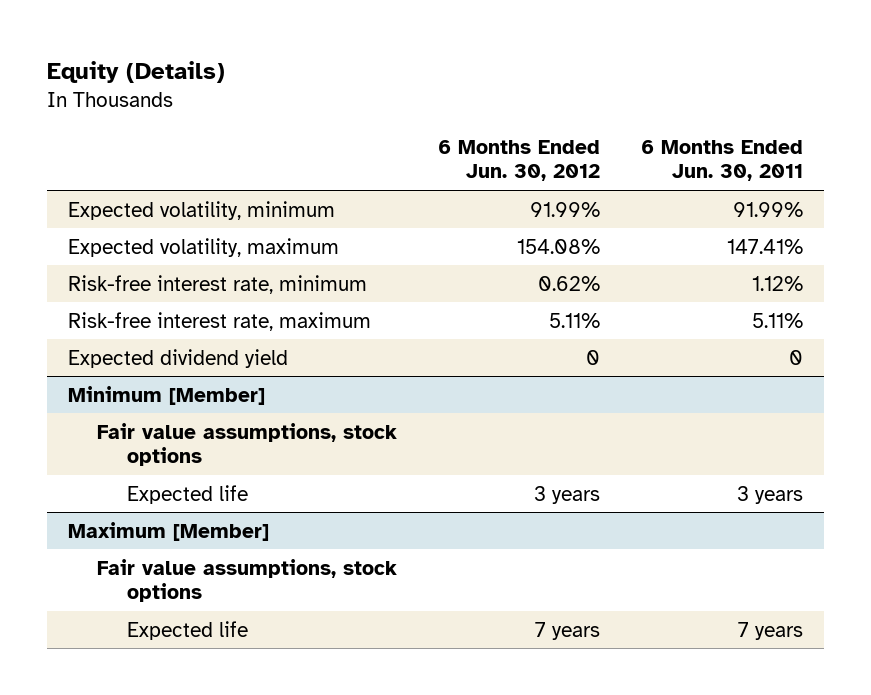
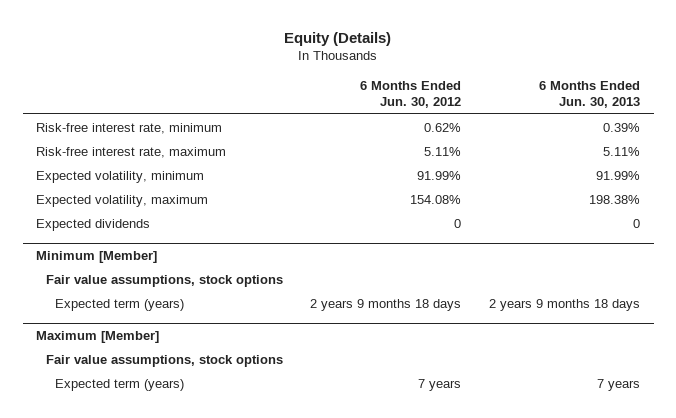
[641,139,804,182] 6 Months Ended Jun. 30, 2011 -> none
none -> [538,80,640,109] 6 Months Ended Jun. 30, 2013
[67,200,335,220] Expected volatility, minimum -> [36,170,205,183] Expected volatility, minimum
[67,237,339,257] Expected volatility, maximum -> [36,194,209,207] Expected volatility, maximum
[67,348,288,368] Expected dividend yield -> [36,218,151,231] Expected dividends
[126,484,248,504] Expected life -> [55,298,185,311] Expected term (years)
[534,485,601,504] 3 years -> [310,298,462,311] 2 years 9 months 18 days
[126,620,248,640] Expected life -> [55,378,185,391] Expected term (years)

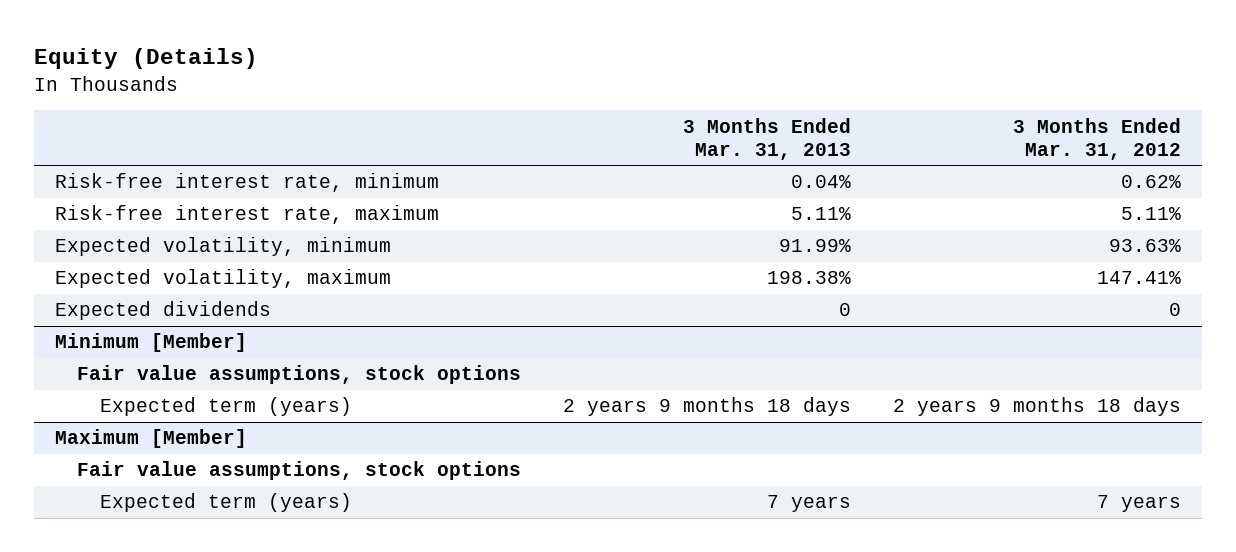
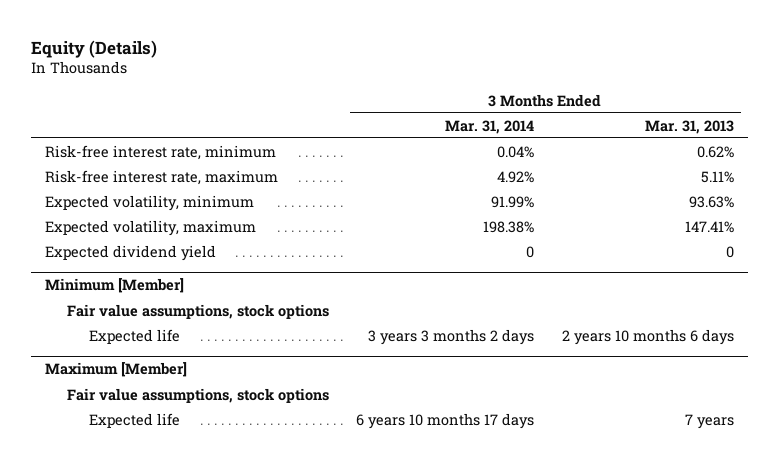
[1013,117,1182,160] 3 Months Ended Mar. 31, 2012 -> none
none -> [445,119,535,134] Mar. 31, 2014
[791,175,852,189] 0.04% -> [696,145,734,158] 0.62%
[779,239,852,253] 91.99% -> [688,195,734,208] 93.63%
[767,271,852,285] 198.38% -> [684,220,734,233] 147.41%
[54,301,271,321] Expected dividends -> [44,244,216,261] Expected dividend yield
[100,397,353,417] Expected term (years) -> [89,328,181,344] Expected life
[563,397,852,417] 2 years 9 months 18 days -> [561,328,734,345] 2 years 10 months 6 days
[100,493,353,513] Expected term (years) -> [89,412,181,428] Expected life

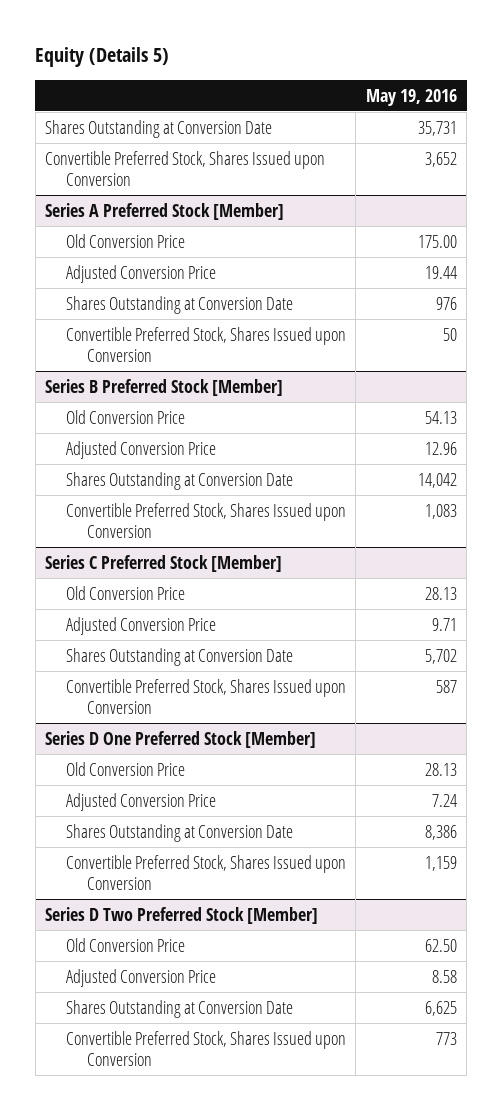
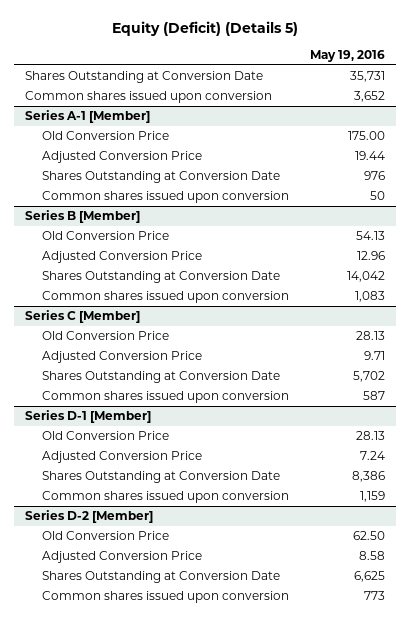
[35,47,170,68] Equity (Details 5) -> [111,20,298,36] Equity (Deficit) (Details 5)
[45,150,326,186] Convertible Preferred Stock, Shares Issued upon Conversion -> [24,91,272,104] Common shares issued upon conversion
[45,202,285,220] Series A Preferred Stock [Member] -> [24,110,150,124] Series A-1 [Member]
[66,326,347,362] Convertible Preferred Stock, Shares Issued upon Conversion -> [41,191,289,204] Common shares issued upon conversion
[45,378,284,396] Series B Preferred Stock [Member] -> [24,210,140,224] Series B [Member]
[66,502,347,538] Convertible Preferred Stock, Shares Issued upon Conversion -> [41,291,289,304] Common shares issued upon conversion
[45,554,283,572] Series C Preferred Stock [Member] -> [24,310,140,324] Series C [Member]
[66,678,347,714] Convertible Preferred Stock, Shares Issued upon Conversion -> [41,391,289,404] Common shares issued upon conversion
[45,730,317,748] Series D One Preferred Stock [Member] -> [24,410,151,424] Series D-1 [Member]
[66,854,347,890] Convertible Preferred Stock, Shares Issued upon Conversion -> [41,491,289,504] Common shares issued upon conversion
[45,906,319,924] Series D Two Preferred Stock [Member] -> [24,510,153,524] Series D-2 [Member]
[66,1030,347,1066] Convertible Preferred Stock, Shares Issued upon Conversion -> [41,591,289,604] Common shares issued upon conversion

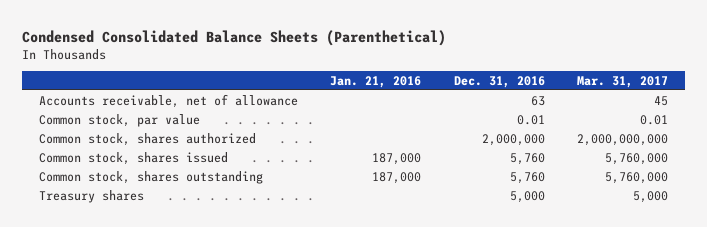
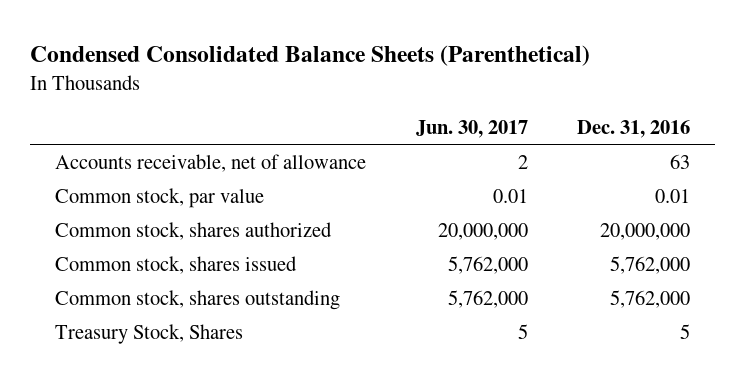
[330,76,422,89] Jan. 21, 2016 -> none
[577,76,669,89] Mar. 31, 2017 -> none
none -> [415,119,528,138] Jun. 30, 2017
[481,133,545,146] 2,000,000 -> [600,222,691,240] 20,000,000
[509,152,545,165] 5,760 -> [610,255,691,274] 5,762,000
[509,171,545,184] 5,760 -> [610,289,691,308] 5,762,000
[38,189,144,203] Treasury shares -> [55,323,244,344] Treasury Stock, Shares
[509,190,545,203] 5,000 -> [680,323,691,339] 5

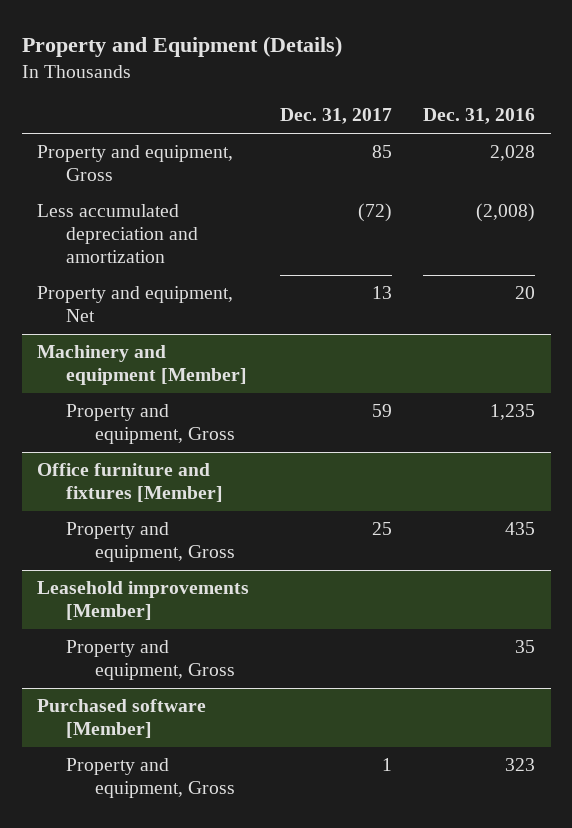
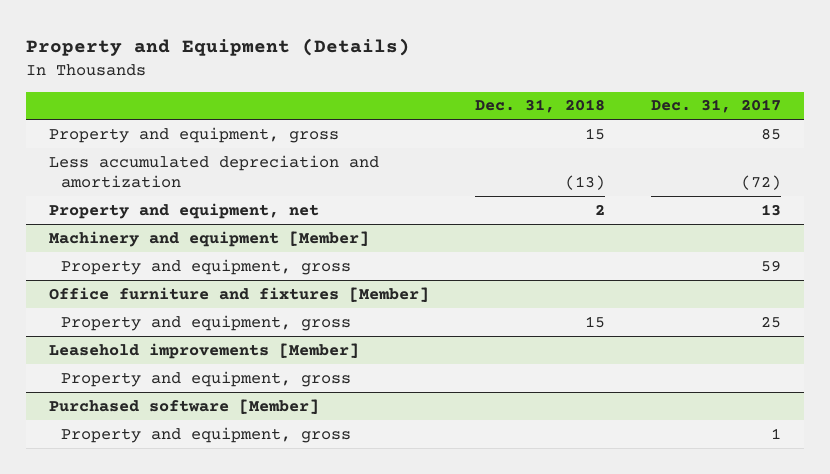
[423,108,536,125] Dec. 31, 2016 -> none
none -> [474,99,605,114] Dec. 31, 2018
[37,145,234,182] Property and equipment, Gross -> [48,126,339,143] Property and equipment, gross
[37,286,234,323] Property and equipment, Net -> [48,202,319,219] Property and equipment, net
[66,404,236,445] Property and equipment, Gross -> [61,258,352,275] Property and equipment, gross
[66,522,236,563] Property and equipment, Gross -> [61,314,352,331] Property and equipment, gross
[66,640,236,681] Property and equipment, Gross -> [61,370,352,387] Property and equipment, gross
[66,758,236,799] Property and equipment, Gross -> [61,426,352,443] Property and equipment, gross

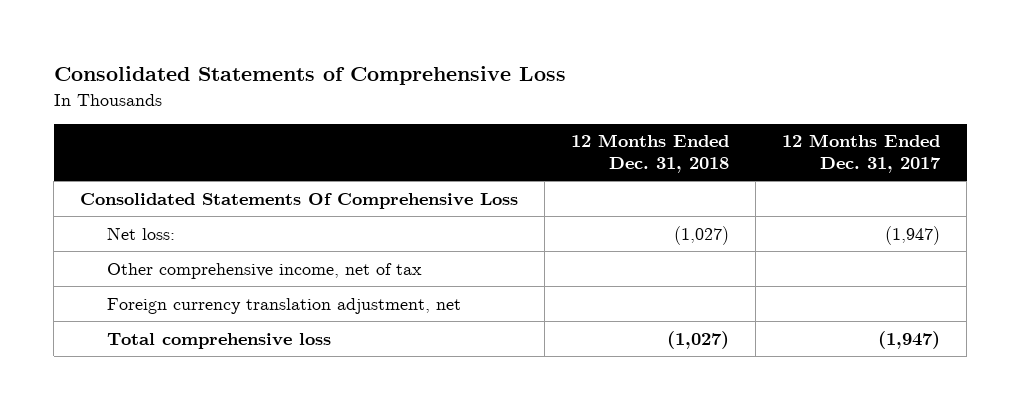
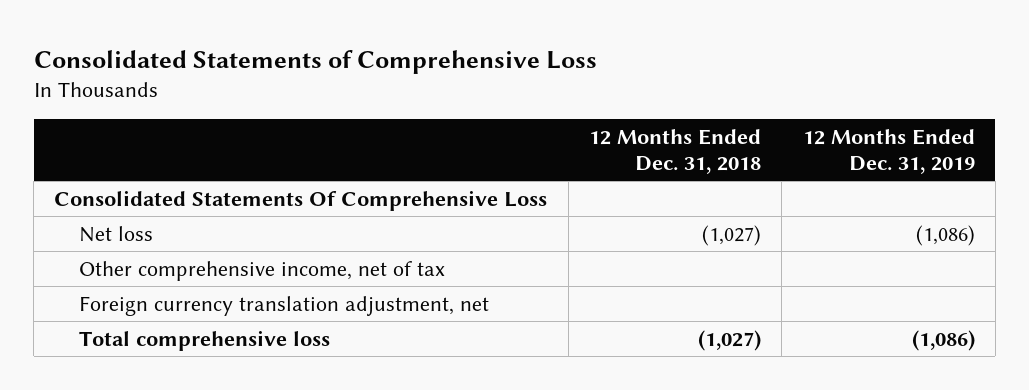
[782,134,942,173] 12 Months Ended Dec. 31, 2017 -> none
none -> [802,128,975,174] 12 Months Ended Dec. 31, 2019
[107,226,176,240] Net loss: -> [78,225,153,242] Net loss

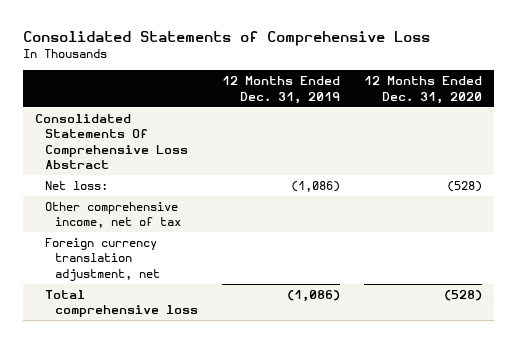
[588,128,761,174] 12 Months Ended Dec. 31, 2018 -> none
none -> [363,76,482,104] 12 Months Ended Dec. 31, 2020
[54,189,548,211] Consolidated Statements Of Comprehensive Loss -> [34,114,188,170] Consolidated Statements Of Comprehensive Loss Abstract
[78,225,153,242] Net loss -> [44,181,108,191] Net loss:

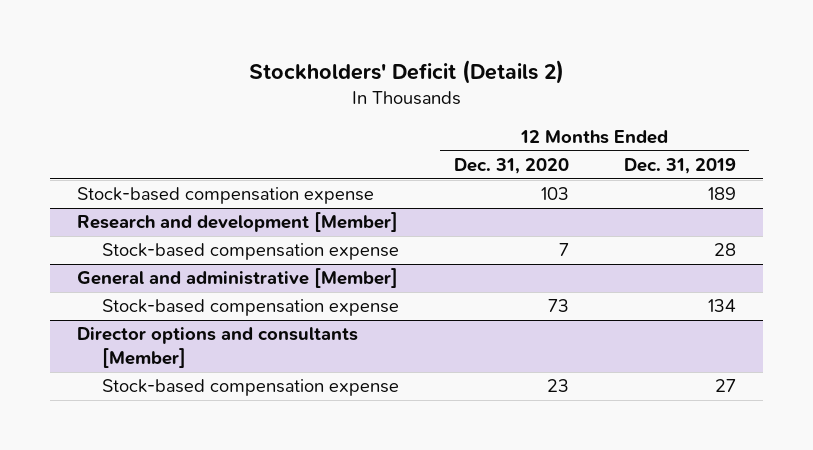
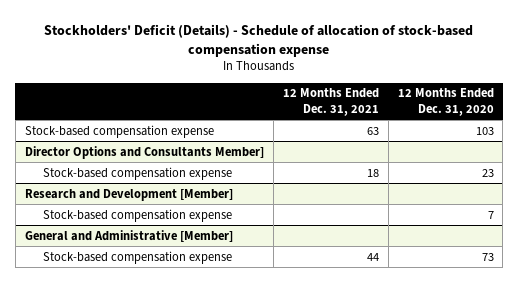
[248,59,564,84] Stockholders' Deficit (Details 2) -> [44,23,474,57] Stockholders' Deficit (Details) - Schedule of allocation of stock-based compensation expense
[623,158,736,175] Dec. 31, 2019 -> none
none -> [282,88,379,116] 12 Months Ended Dec. 31, 2021
none -> [24,145,264,159] Director Options and Consultants Member]
none -> [42,166,232,180] Stock-based compensation expense
[77,212,399,233] Research and development [Member] -> [24,188,233,201] Research and Development [Member]
[77,268,399,289] General and administrative [Member] -> [24,229,233,242] General and Administrative [Member]
[77,327,359,368] Director options and consultants [Member] -> none
[101,379,399,397] Stock-based compensation expense -> none

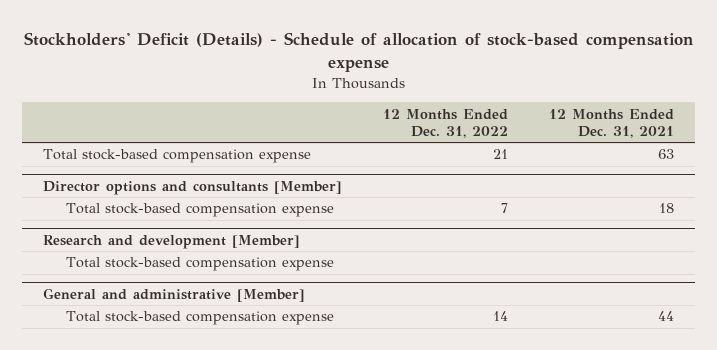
[397,88,494,116] 12 Months Ended Dec. 31, 2020 -> none
none -> [383,108,509,139] 12 Months Ended Dec. 31, 2022
[24,124,214,138] Stock-based compensation expense -> [42,149,311,164] Total stock-based compensation expense
[24,145,264,159] Director Options and Consultants Member] -> [42,181,342,196] Director options and consultants [Member]
[42,166,232,180] Stock-based compensation expense -> [65,203,334,218] Total stock-based compensation expense
[24,188,233,201] Research and Development [Member] -> [42,235,300,250] Research and development [Member]
[42,208,232,222] Stock-based compensation expense -> [65,257,334,272] Total stock-based compensation expense
[24,229,233,242] General and Administrative [Member] -> [42,288,305,303] General and administrative [Member]
[42,250,232,264] Stock-based compensation expense -> [65,311,334,326] Total stock-based compensation expense

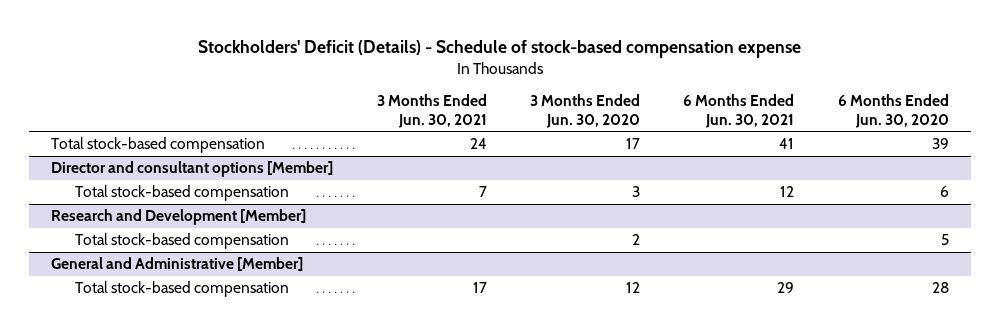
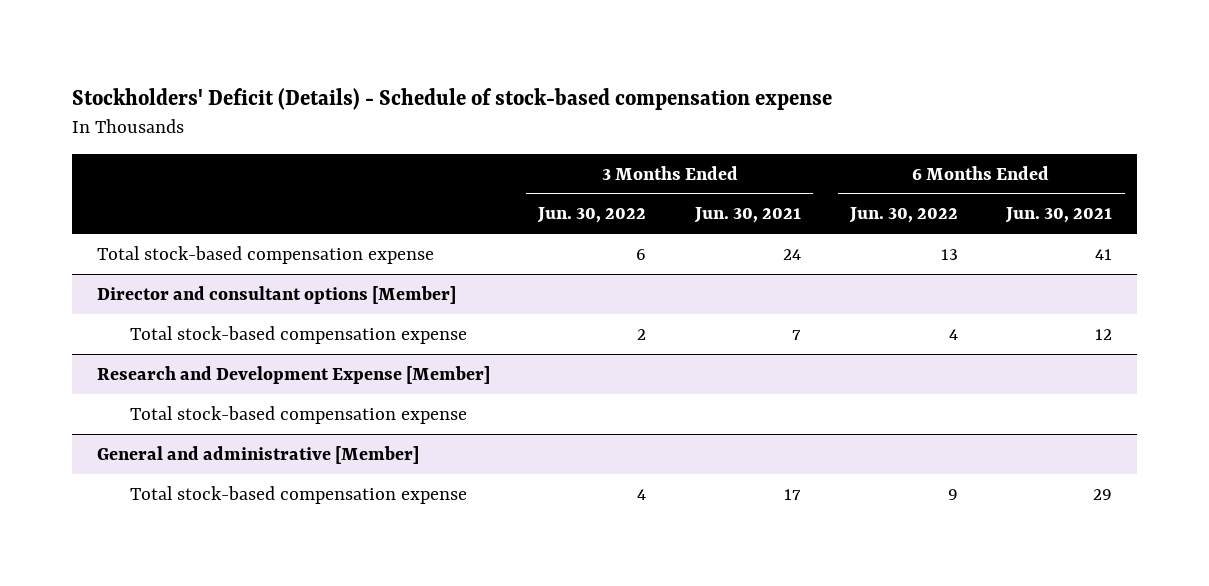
[530,94,641,128] 3 Months Ended Jun. 30, 2020 -> none
[837,94,949,128] 6 Months Ended Jun. 30, 2020 -> none
none -> [537,207,647,224] Jun. 30, 2022
none -> [848,207,958,224] Jun. 30, 2022
[51,137,266,154] Total stock-based compensation -> [96,245,434,264] Total stock-based compensation expense
[74,185,289,202] Total stock-based compensation -> [129,325,467,344] Total stock-based compensation expense
[51,209,307,226] Research and Development [Member] -> [96,365,490,384] Research and Development Expense [Member]
[74,233,289,250] Total stock-based compensation -> [129,405,467,424] Total stock-based compensation expense
[51,257,304,272] General and Administrative [Member] -> [96,445,419,464] General and administrative [Member]
[74,281,289,298] Total stock-based compensation -> [129,485,467,504] Total stock-based compensation expense

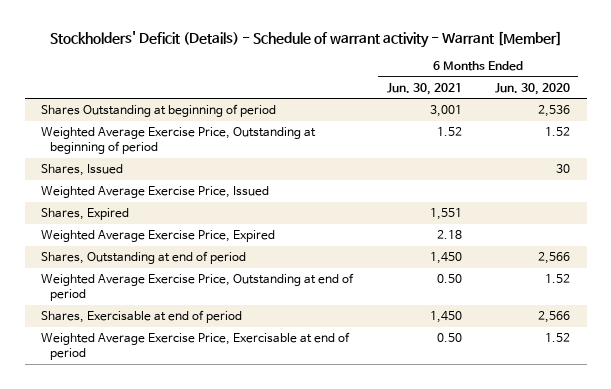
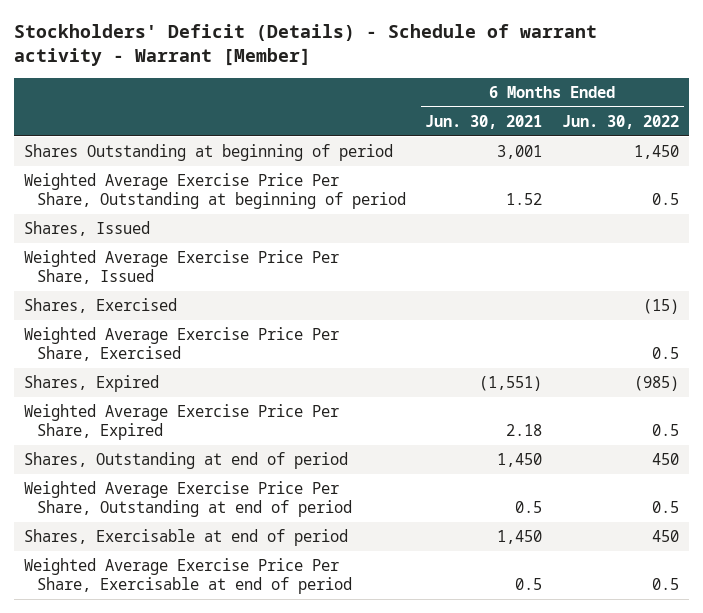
[494,82,570,95] Jun. 30, 2020 -> none
none -> [561,114,679,129] Jun. 30, 2022
[41,127,317,155] Weighted Average Exercise Price, Outstanding at beginning of period -> [23,173,407,209] Weighted Average Exercise Price Per Share, Outstanding at beginning of period
[41,186,270,199] Weighted Average Exercise Price, Issued -> [23,250,339,284] Weighted Average Exercise Price Per Share, Issued
none -> [23,298,177,314] Shares, Exercised
none -> [23,327,339,361] Weighted Average Exercise Price Per Share, Exercised
[429,208,462,221] 1,551 -> [479,376,543,392] (1,551)
[41,230,276,243] Weighted Average Exercise Price, Expired -> [23,404,339,440] Weighted Average Exercise Price Per Share, Expired
[41,273,355,302] Weighted Average Exercise Price, Outstanding at end of period -> [23,481,353,517] Weighted Average Exercise Price Per Share, Outstanding at end of period
[436,274,462,284] 0.50 -> [515,500,543,513] 0.5
[41,332,351,361] Weighted Average Exercise Price, Exercisable at end of period -> [23,558,353,594] Weighted Average Exercise Price Per Share, Exercisable at end of period
[436,333,462,343] 0.50 -> [515,577,543,590] 0.5

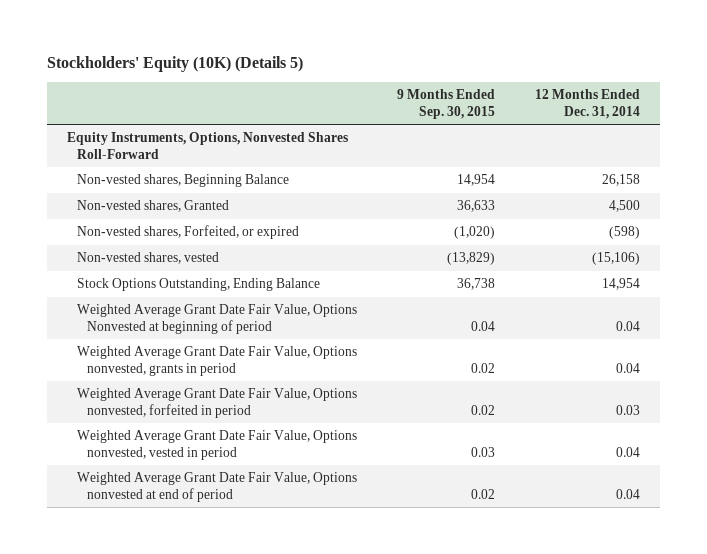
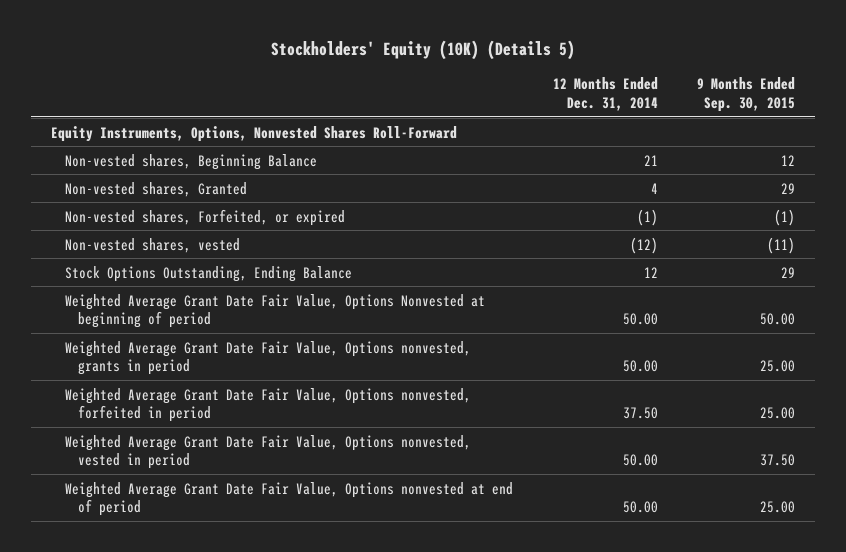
[456,174,495,187] 14,954 -> [781,154,796,166] 12
[601,174,640,187] 26,158 -> [643,154,658,166] 21
[456,200,495,213] 36,633 -> [781,182,796,194] 29
[608,200,640,213] 4,500 -> [650,182,658,194] 4
[453,226,495,240] (1,020) -> [774,208,796,226] (1)
[608,226,640,240] (598) -> [636,208,658,226] (1)
[446,252,495,266] (13,829) -> [767,236,796,254] (11)
[591,252,640,266] (15,106) -> [629,236,658,254] (12)
[456,278,495,291] 36,738 -> [781,266,796,278] 29
[601,278,640,291] 14,954 -> [643,266,658,278] 12
[470,320,495,331] 0.04 -> [760,313,796,326] 50.00
[615,320,640,331] 0.04 -> [622,313,658,326] 50.00
[470,362,495,373] 0.02 -> [760,360,796,373] 25.00
[615,362,640,373] 0.04 -> [622,360,658,373] 50.00
[470,404,495,415] 0.02 -> [760,407,796,420] 25.00
[615,404,640,415] 0.03 -> [622,407,658,420] 37.50
[470,446,495,457] 0.03 -> [760,454,796,467] 37.50
[615,446,640,457] 0.04 -> [622,454,658,467] 50.00
[470,488,495,499] 0.02 -> [760,501,796,514] 25.00
[615,488,640,499] 0.04 -> [622,501,658,514] 50.00

